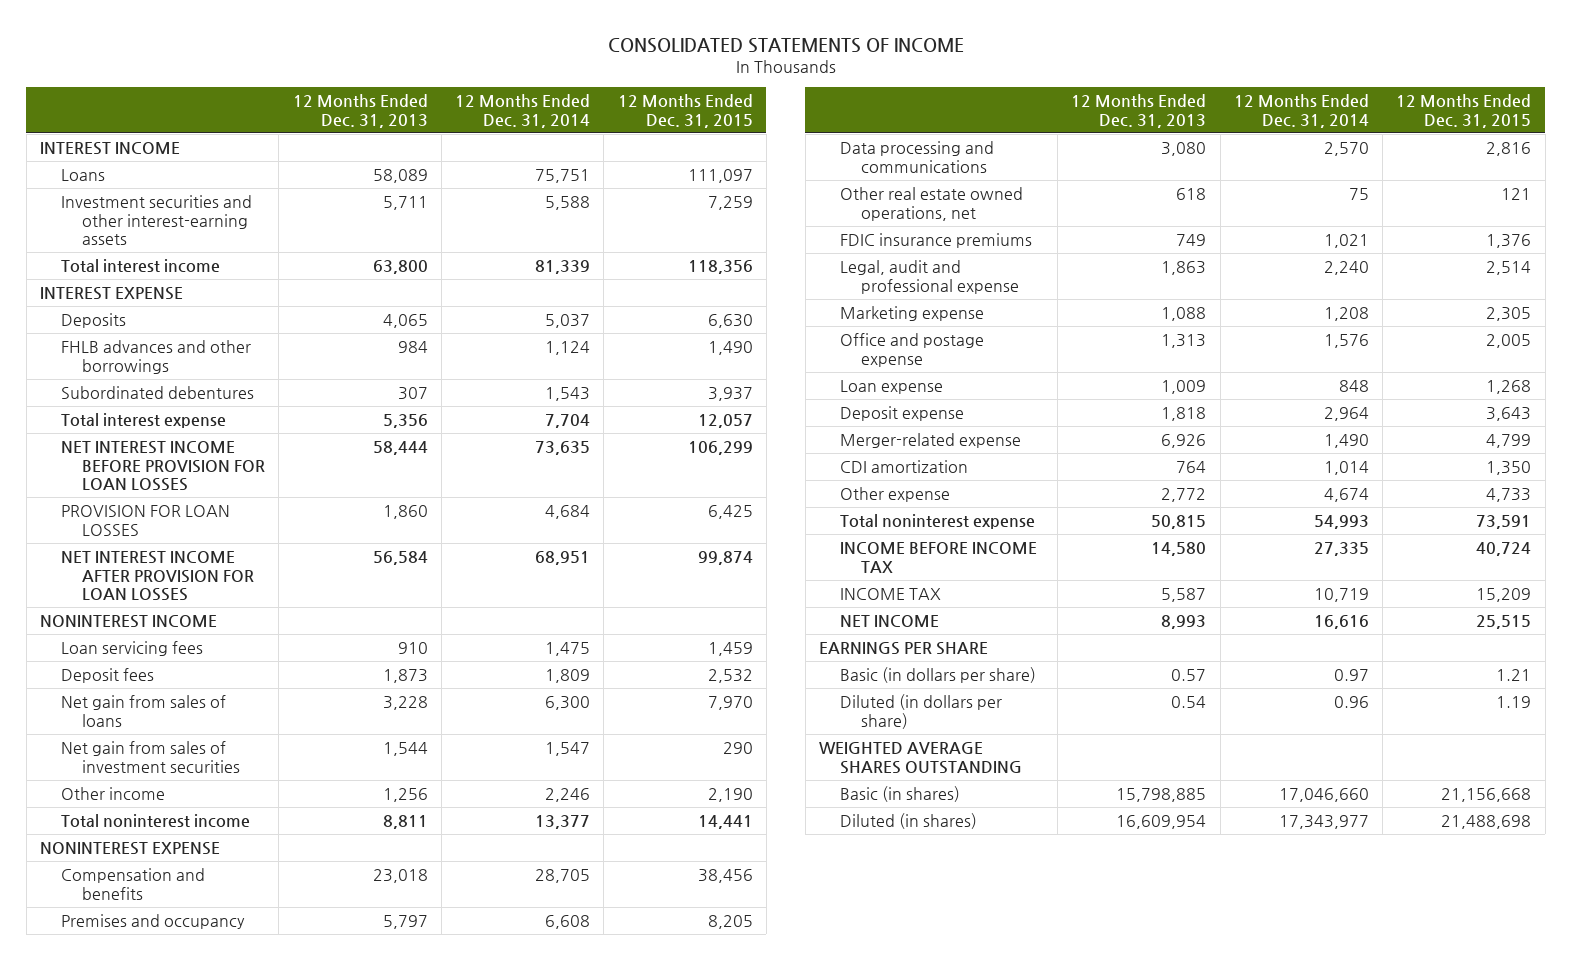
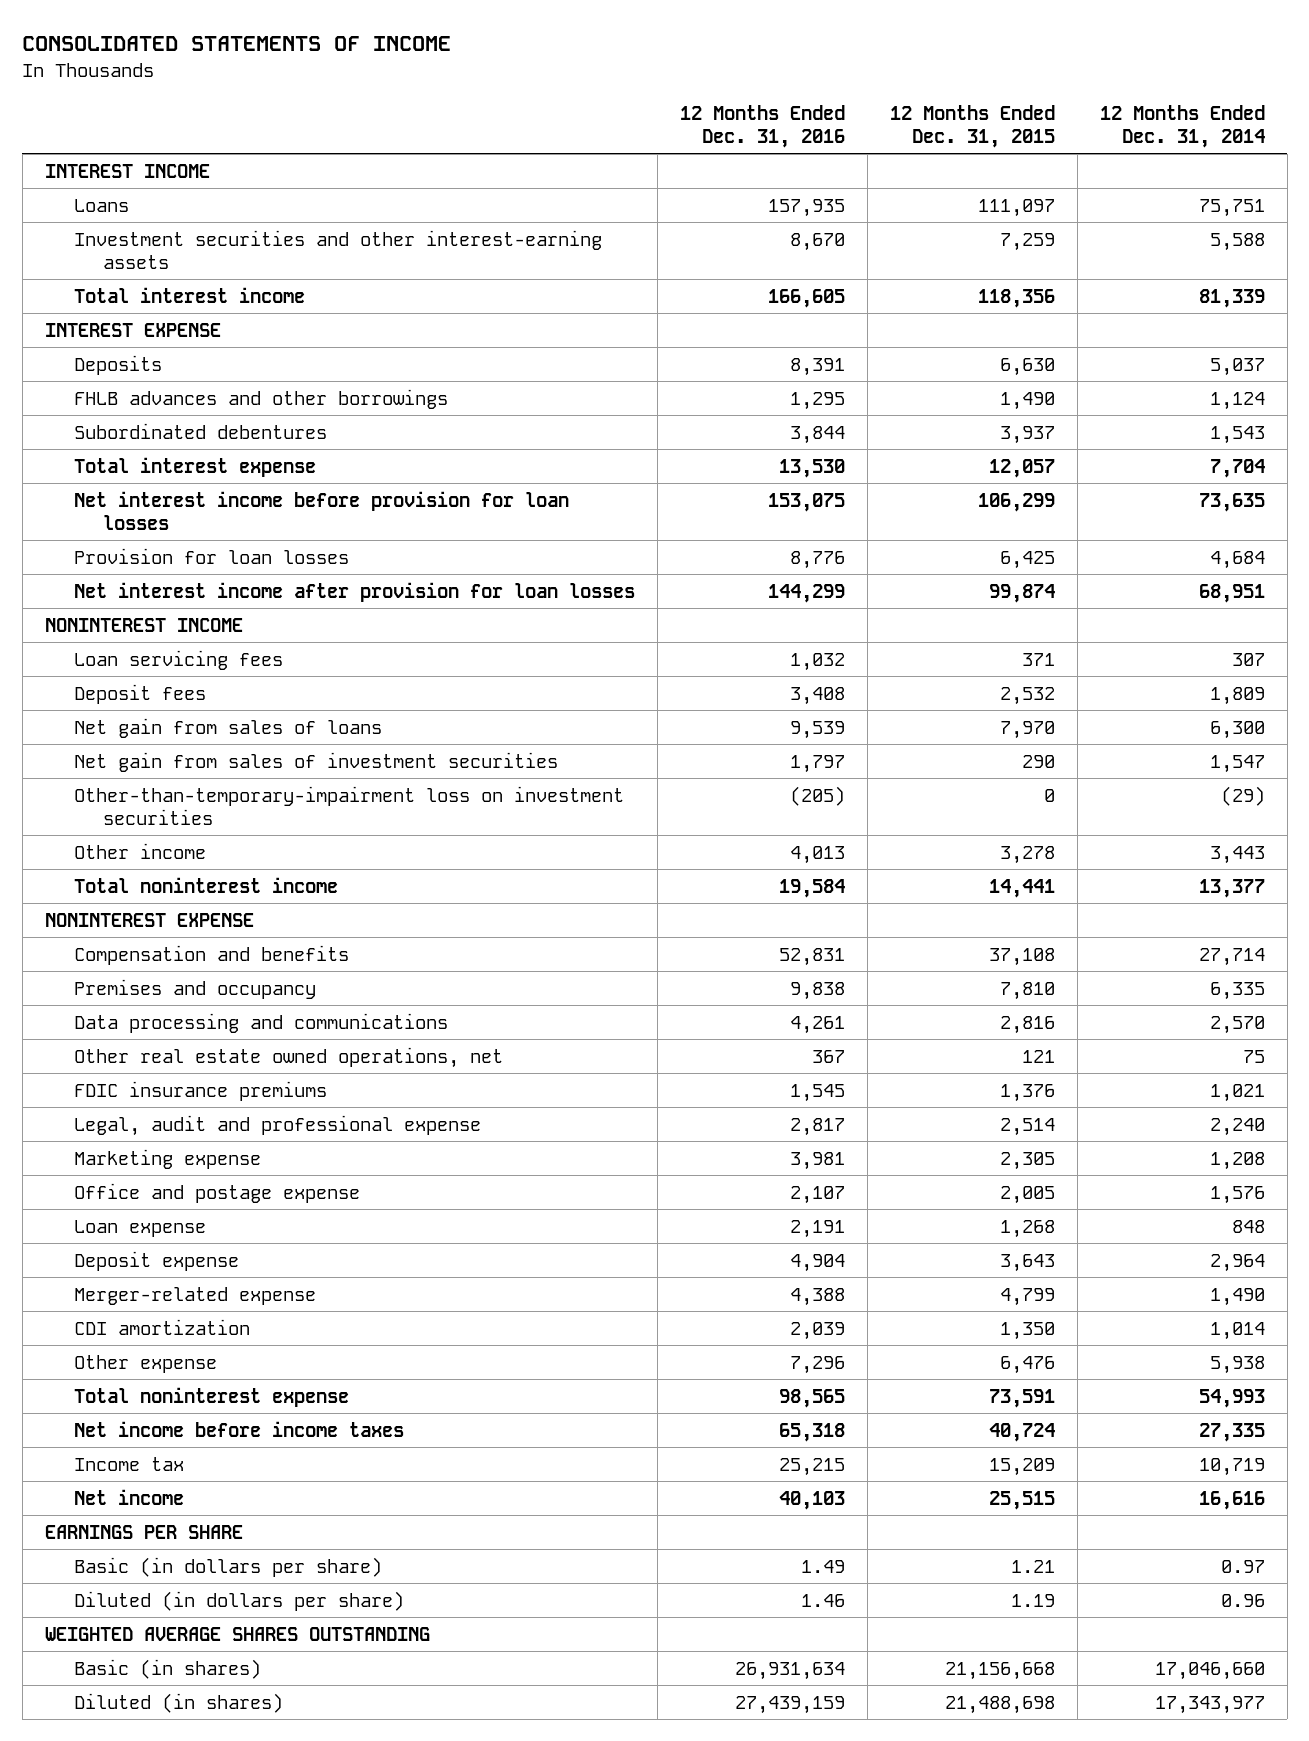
[292,94,428,128] 12 Months Ended Dec. 31, 2013 -> none
none -> [679,104,845,148] 12 Months Ended Dec. 31, 2016
[61,440,266,492] NET INTEREST INCOME BEFORE PROVISION FOR LOAN LOSSES -> [74,490,570,530] Net interest income before provision for loan losses
[61,504,231,536] PROVISION FOR LOAN LOSSES -> [74,547,350,564] Provision for loan losses
[61,550,255,602] NET INTEREST INCOME AFTER PROVISION FOR LOAN LOSSES -> [74,581,636,602] Net interest income after provision for loan losses
[545,641,591,656] 1,475 -> [1231,652,1265,666] 307
[707,641,753,656] 1,459 -> [1021,652,1055,666] 371
none -> [74,785,625,825] Other-than-temporary-impairment loss on investment securities
[545,787,591,802] 2,246 -> [1209,845,1265,864] 3,443
[707,787,753,802] 2,190 -> [999,845,1055,864] 3,278
[535,868,591,883] 28,705 -> [1198,947,1265,966] 27,714
[697,868,753,883] 38,456 -> [988,947,1055,966] 37,108
[545,914,591,929] 6,608 -> [1209,981,1265,1000] 6,335
[707,914,753,929] 8,205 -> [999,981,1055,1000] 7,810
[1323,487,1369,502] 4,674 -> [1209,1355,1265,1374] 5,938
[1486,487,1532,502] 4,733 -> [999,1355,1055,1374] 6,476
[839,541,1037,573] INCOME BEFORE INCOME TAX -> [74,1420,405,1437] Net income before income taxes
[839,587,941,600] INCOME TAX -> [74,1456,185,1471] Income tax
[839,614,939,627] NET INCOME -> [74,1488,185,1505] Net income

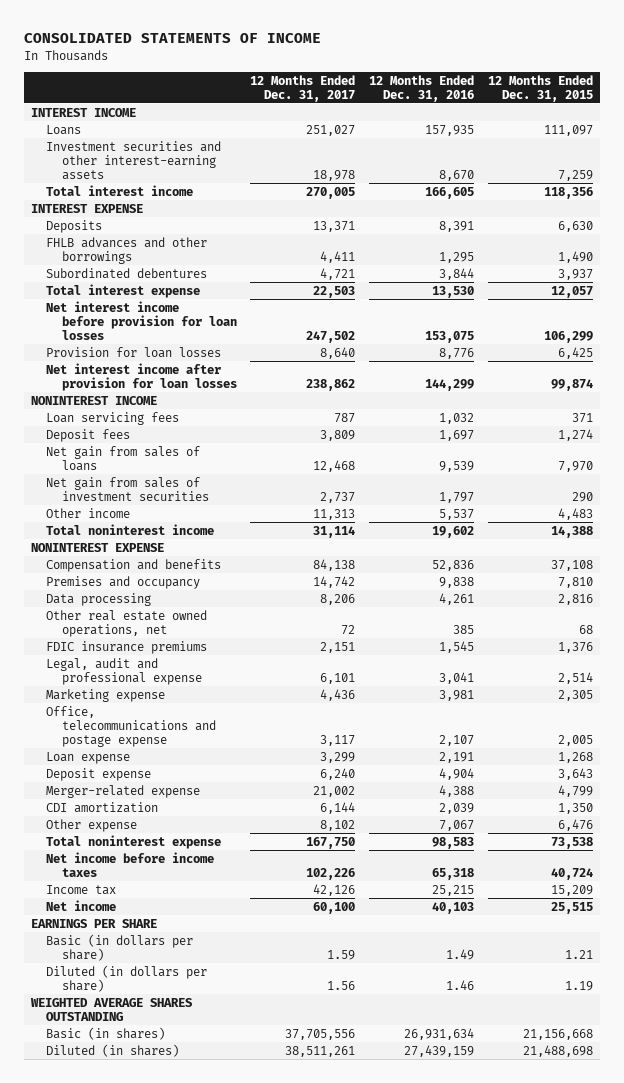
[1099,104,1265,148] 12 Months Ended Dec. 31, 2014 -> none
none -> [250,74,356,102] 12 Months Ended Dec. 31, 2017
[789,686,845,705] 3,408 -> [439,429,475,441] 1,697
[999,686,1055,705] 2,532 -> [557,428,593,441] 1,274
[74,785,625,825] Other-than-temporary-impairment loss on investment securities -> none
[789,845,845,864] 4,013 -> [439,508,475,520] 5,537
[999,845,1055,864] 3,278 -> [557,507,593,520] 4,483
[778,878,845,898] 19,584 -> [432,525,475,538] 19,602
[988,878,1055,898] 14,441 -> [550,525,593,538] 14,388
[778,947,845,966] 52,831 -> [432,559,475,571] 52,836
[74,1012,449,1033] Data processing and communications -> [46,592,152,606] Data processing
[811,1049,845,1063] 367 -> [453,624,475,634] 385
[1021,1049,1055,1063] 121 -> [578,624,593,634] 68
[789,1117,845,1136] 2,817 -> [439,671,475,684] 3,041
[74,1182,361,1203] Office and postage expense -> [46,705,216,747] Office, telecommunications and postage expense
[789,1355,845,1374] 7,296 -> [439,819,475,831] 7,067
[778,1388,845,1408] 98,565 -> [432,836,475,849] 98,583
[988,1388,1055,1408] 73,591 -> [550,836,593,849] 73,538

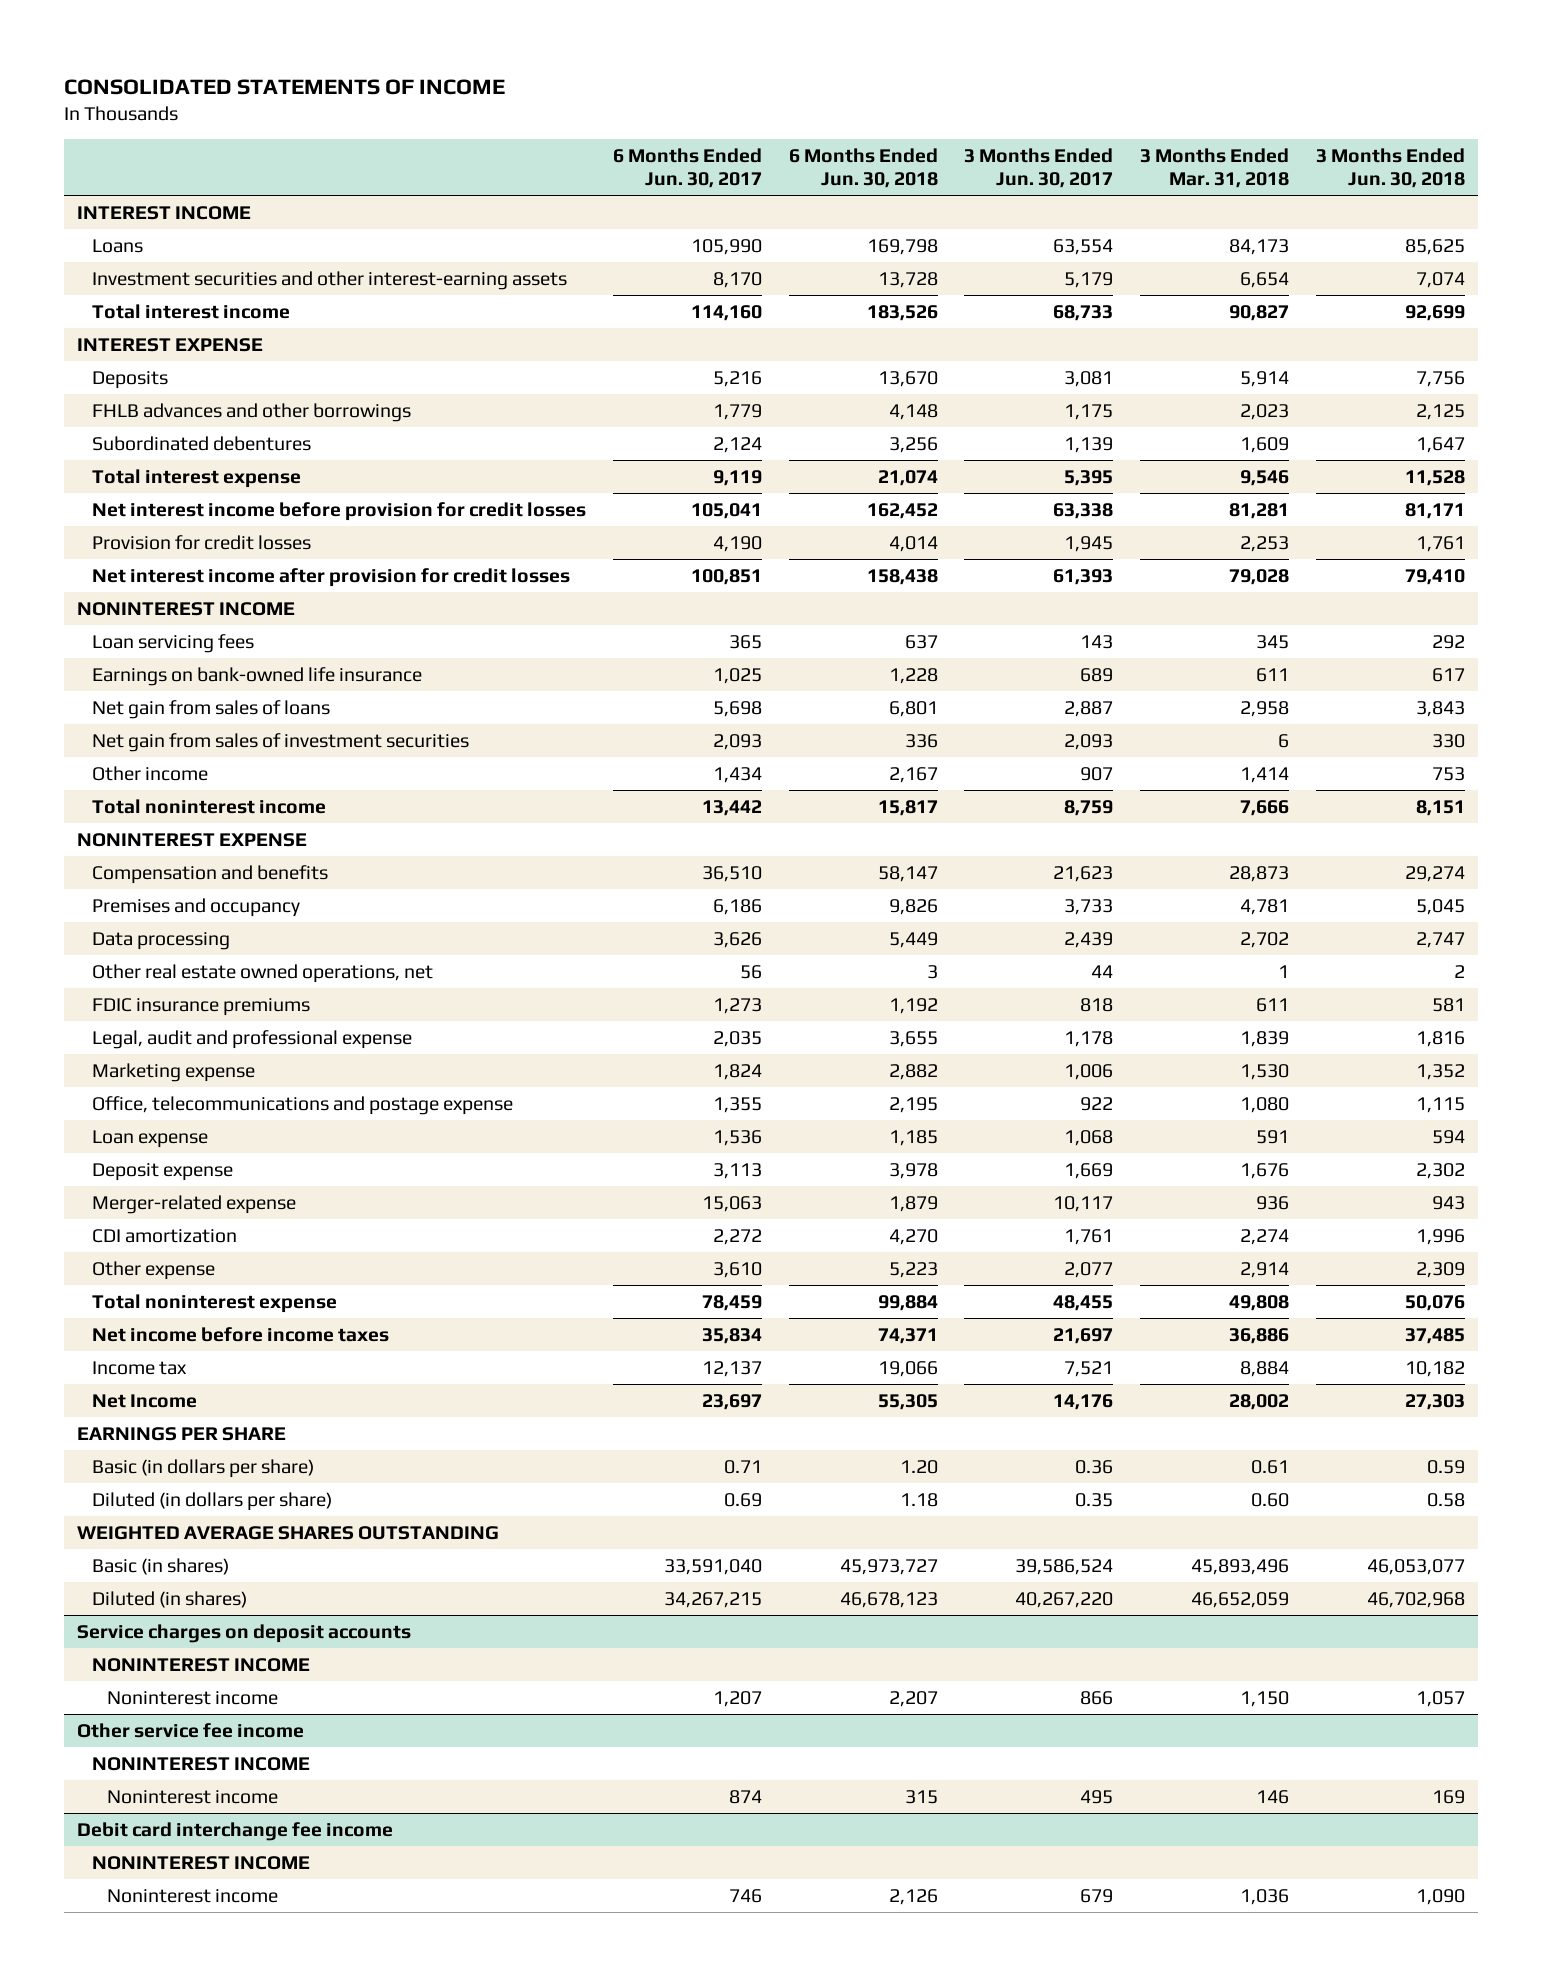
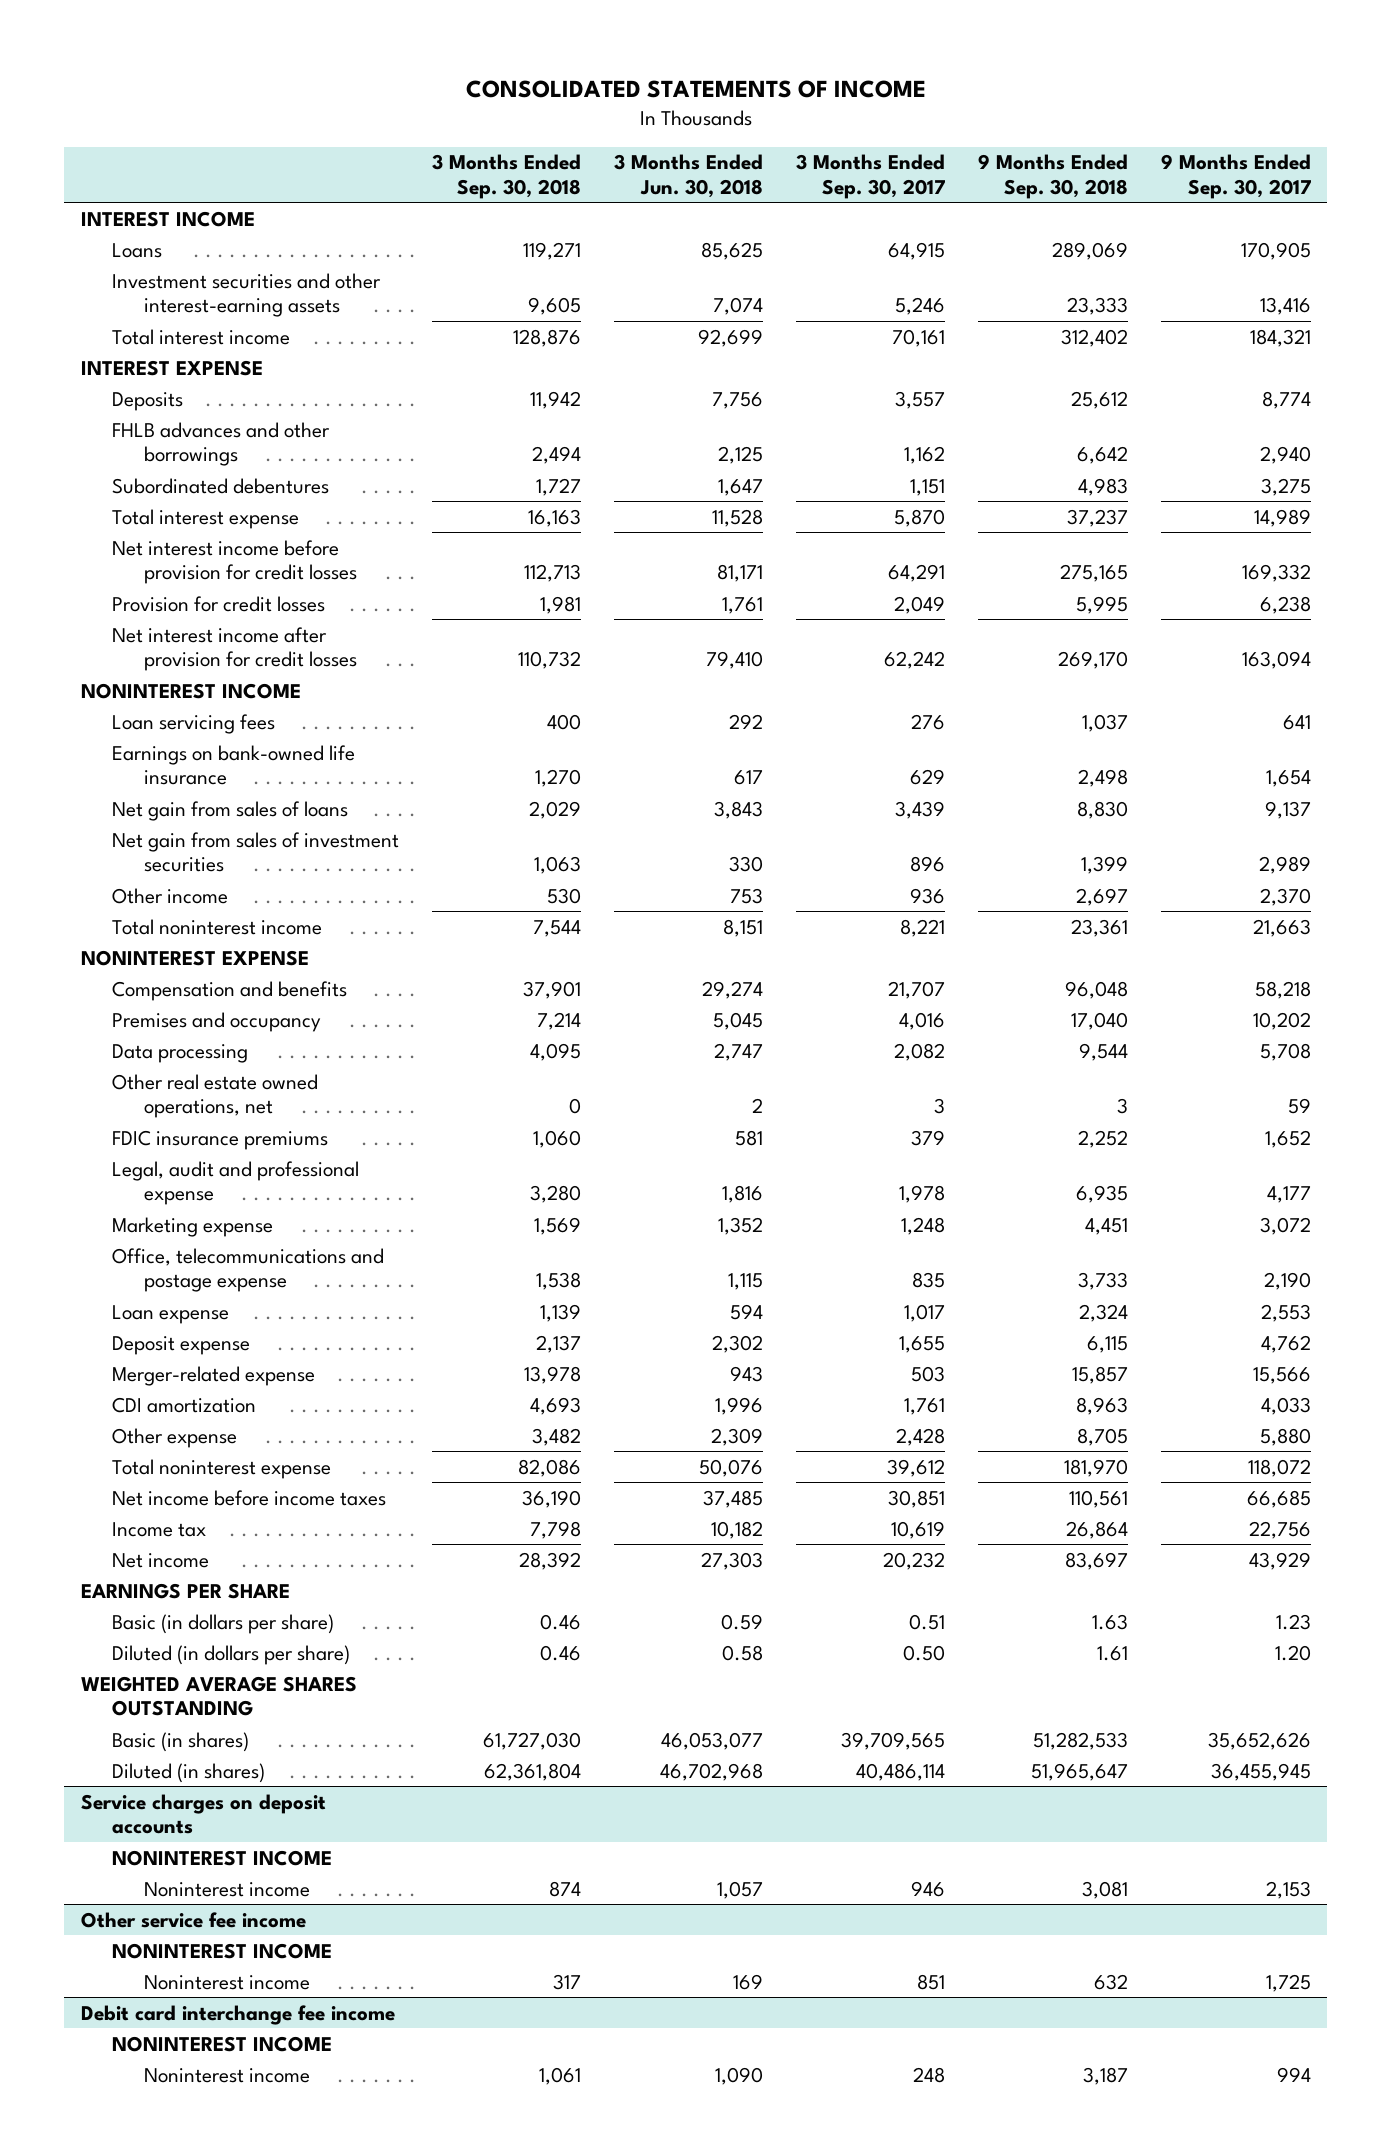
[612,147,762,189] 6 Months Ended Jun. 30, 2017 -> none
[788,147,938,189] 6 Months Ended Jun. 30, 2018 -> none
[964,147,1114,189] 3 Months Ended Jun. 30, 2017 -> none
[1140,147,1290,189] 3 Months Ended Mar. 31, 2018 -> none
none -> [432,154,582,199] 3 Months Ended Sep. 30, 2018
none -> [795,154,945,199] 3 Months Ended Sep. 30, 2017
none -> [977,154,1128,199] 9 Months Ended Sep. 30, 2018
none -> [1160,154,1311,199] 9 Months Ended Sep. 30, 2017
[91,1393,197,1408] Net Income -> [112,1552,210,1568] Net income

